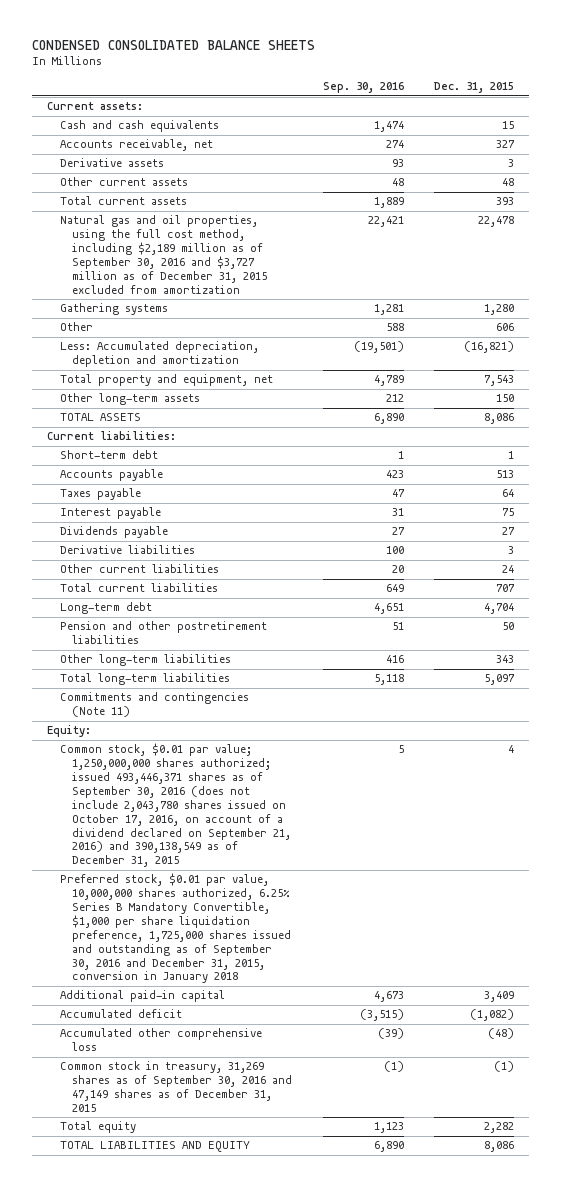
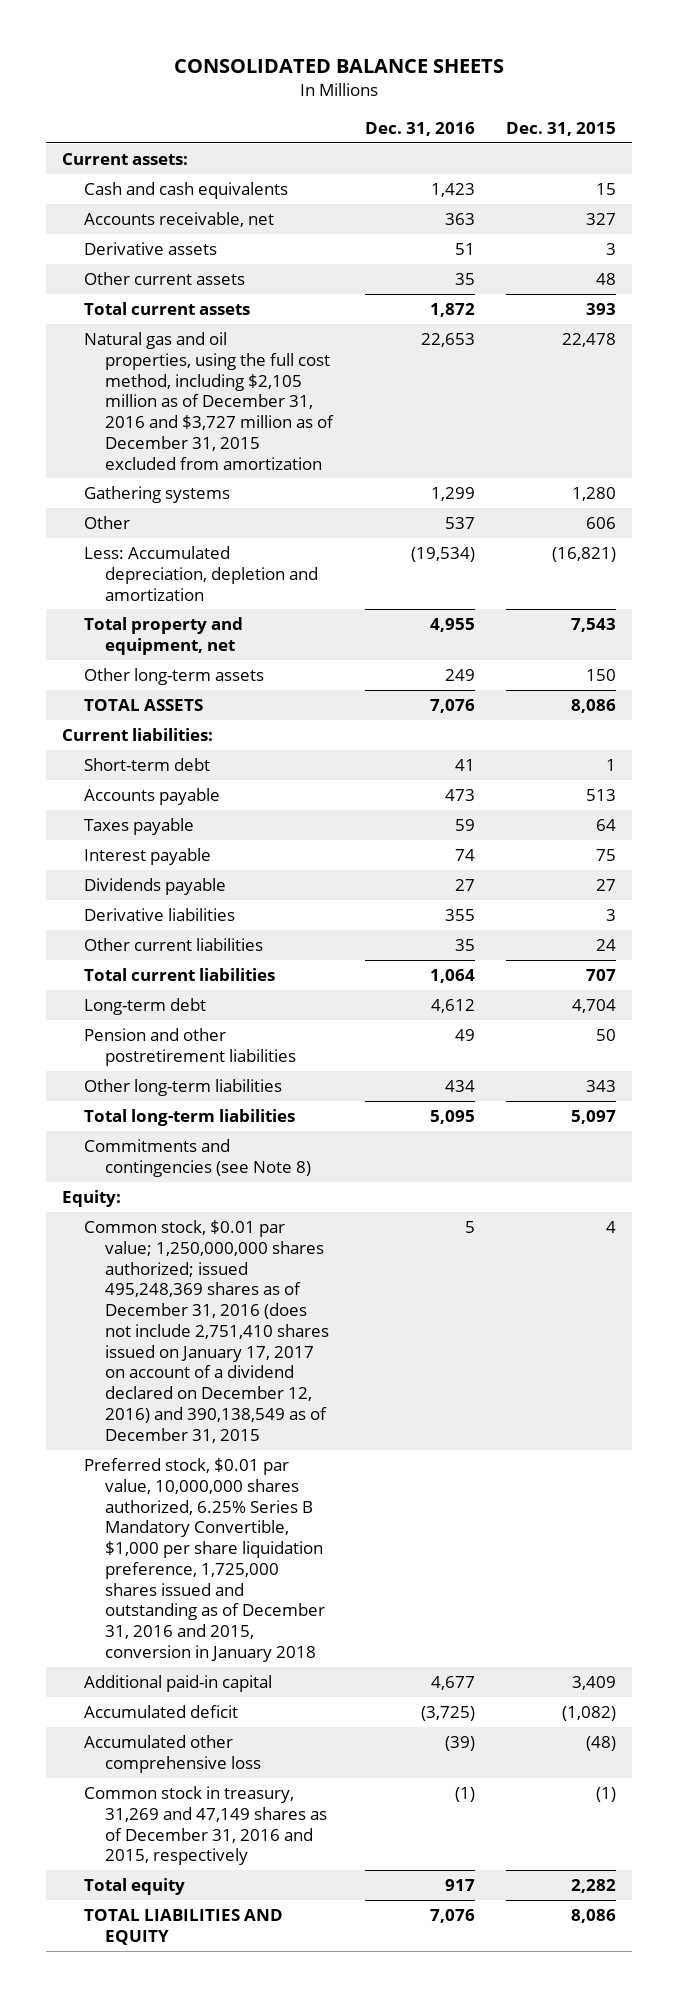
[31,39,315,50] CONDENSED CONSOLIDATED BALANCE SHEETS -> [174,58,505,73] CONSOLIDATED BALANCE SHEETS
[322,82,404,94] Sep. 30, 2016 -> none
none -> [364,122,475,137] Dec. 31, 2016
[59,215,268,294] Natural gas and oil properties, using the full cost method, including $2,189 million as of September 30, 2016 and $3,727 million as of December 31, 2015 excluded from amortization -> [83,331,335,470] Natural gas and oil properties, using the full cost method, including $2,105 million as of December 31, 2016 and $3,727 million as of December 31, 2015 excluded from amortization
[59,692,249,718] Commitments and contingencies (Note 11) -> [83,1138,312,1177] Commitments and contingencies (see Note 8)
[59,743,292,868] Common stock, $0.01 par value; 1,250,000,000 shares authorized; issued 493,446,371 shares as of September 30, 2016 (does not include 2,043,780 shares issued on October 17, 2016, on account of a dividend declared on September 21, 2016) and 390,138,549 as of December 31, 2015 -> [83,1219,330,1443] Common stock, $0.01 par value; 1,250,000,000 shares authorized; issued 495,248,369 shares as of December 31, 2016 (does not include 2,751,410 shares issued on January 17, 2017 on account of a dividend declared on December 12, 2016) and 390,138,549 as of December 31, 2015
[59,873,292,984] Preferred stock, $0.01 par value, 10,000,000 shares authorized, 6.25% Series B Mandatory Convertible, $1,000 per share liquidation preference, 1,725,000 shares issued and outstanding as of September 30, 2016 and December 31, 2015, conversion in January 2018 -> [83,1457,326,1662] Preferred stock, $0.01 par value, 10,000,000 shares authorized, 6.25% Series B Mandatory Convertible, $1,000 per share liquidation preference, 1,725,000 shares issued and outstanding as of December 31, 2016 and 2015, conversion in January 2018
[59,1061,293,1112] Common stock in treasury, 31,269 shares as of September 30, 2016 and 47,149 shares as of December 31, 2015 -> [83,1785,328,1866] Common stock in treasury, 31,269 and 47,149 shares as of December 31, 2016 and 2015, respectively

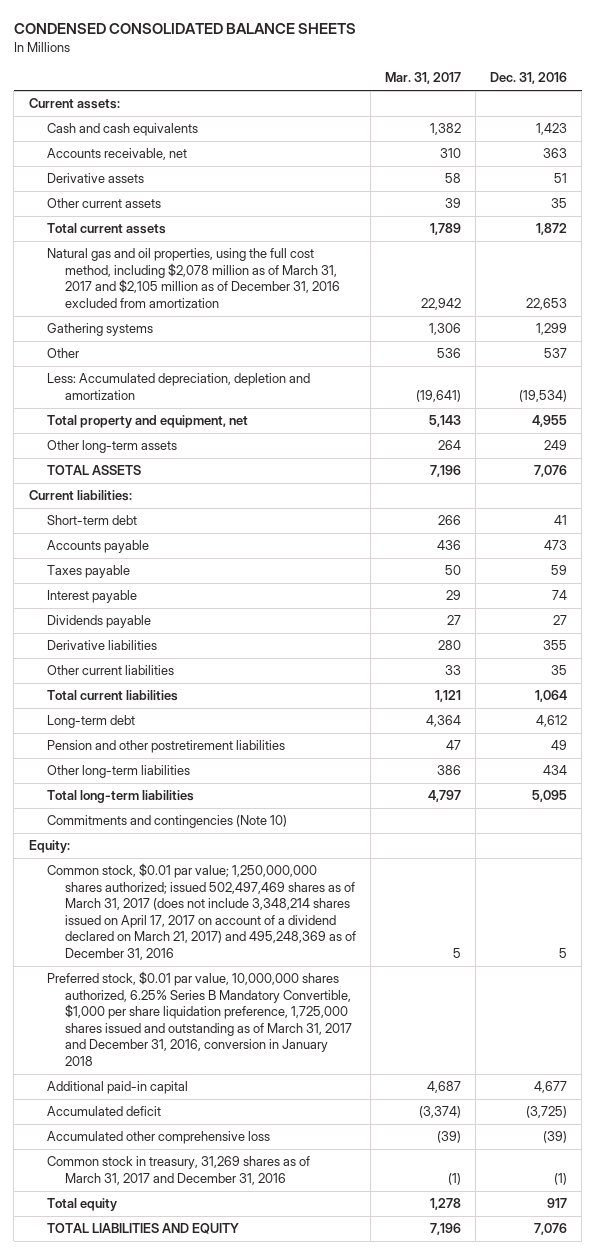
[174,58,505,73] CONSOLIDATED BALANCE SHEETS -> [13,23,356,35] CONDENSED CONSOLIDATED BALANCE SHEETS
[506,122,617,137] Dec. 31, 2015 -> none
none -> [385,72,462,85] Mar. 31, 2017
[83,331,335,470] Natural gas and oil properties, using the full cost method, including $2,105 million as of December 31, 2016 and $3,727 million as of December 31, 2015 excluded from amortization -> [46,248,340,308] Natural gas and oil properties, using the full cost method, including $2,078 million as of March 31, 2017 and $2,105 million as of December 31, 2016 excluded from amortization
[83,1138,312,1177] Commitments and contingencies (see Note 8) -> [46,815,287,829] Commitments and contingencies (Note 10)
[83,1219,330,1443] Common stock, $0.01 par value; 1,250,000,000 shares authorized; issued 495,248,369 shares as of December 31, 2016 (does not include 2,751,410 shares issued on January 17, 2017 on account of a dividend declared on December 12, 2016) and 390,138,549 as of December 31, 2015 -> [46,863,356,960] Common stock, $0.01 par value; 1,250,000,000 shares authorized; issued 502,497,469 shares as of March 31, 2017 (does not include 3,348,214 shares issued on April 17, 2017 on account of a dividend declared on March 21, 2017) and 495,248,369 as of December 31, 2016
[83,1457,326,1662] Preferred stock, $0.01 par value, 10,000,000 shares authorized, 6.25% Series B Mandatory Convertible, $1,000 per share liquidation preference, 1,725,000 shares issued and outstanding as of December 31, 2016 and 2015, conversion in January 2018 -> [46,971,352,1066] Preferred stock, $0.01 par value, 10,000,000 shares authorized, 6.25% Series B Mandatory Convertible, $1,000 per share liquidation preference, 1,725,000 shares issued and outstanding as of March 31, 2017 and December 31, 2016, conversion in January 2018
[83,1785,328,1866] Common stock in treasury, 31,269 and 47,149 shares as of December 31, 2016 and 2015, respectively -> [46,1156,310,1185] Common stock in treasury, 31,269 shares as of March 31, 2017 and December 31, 2016

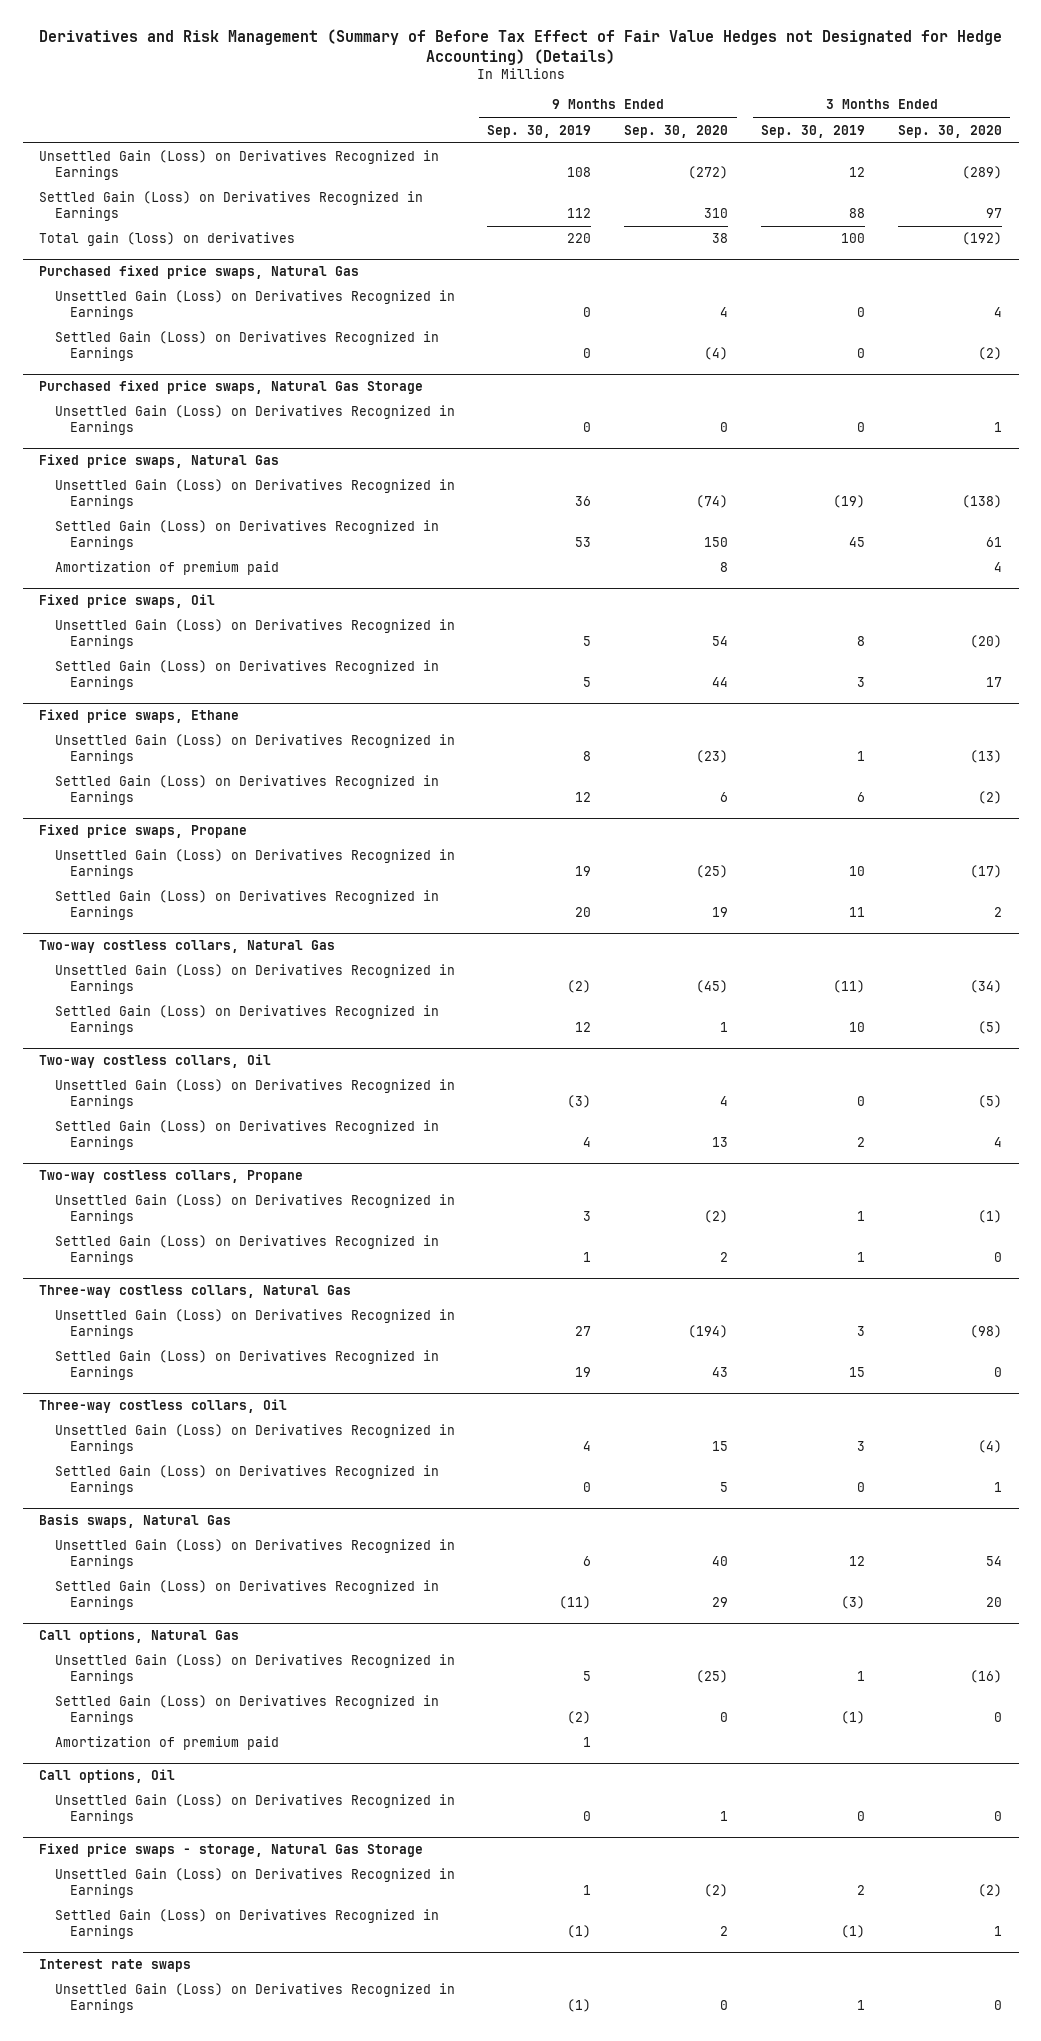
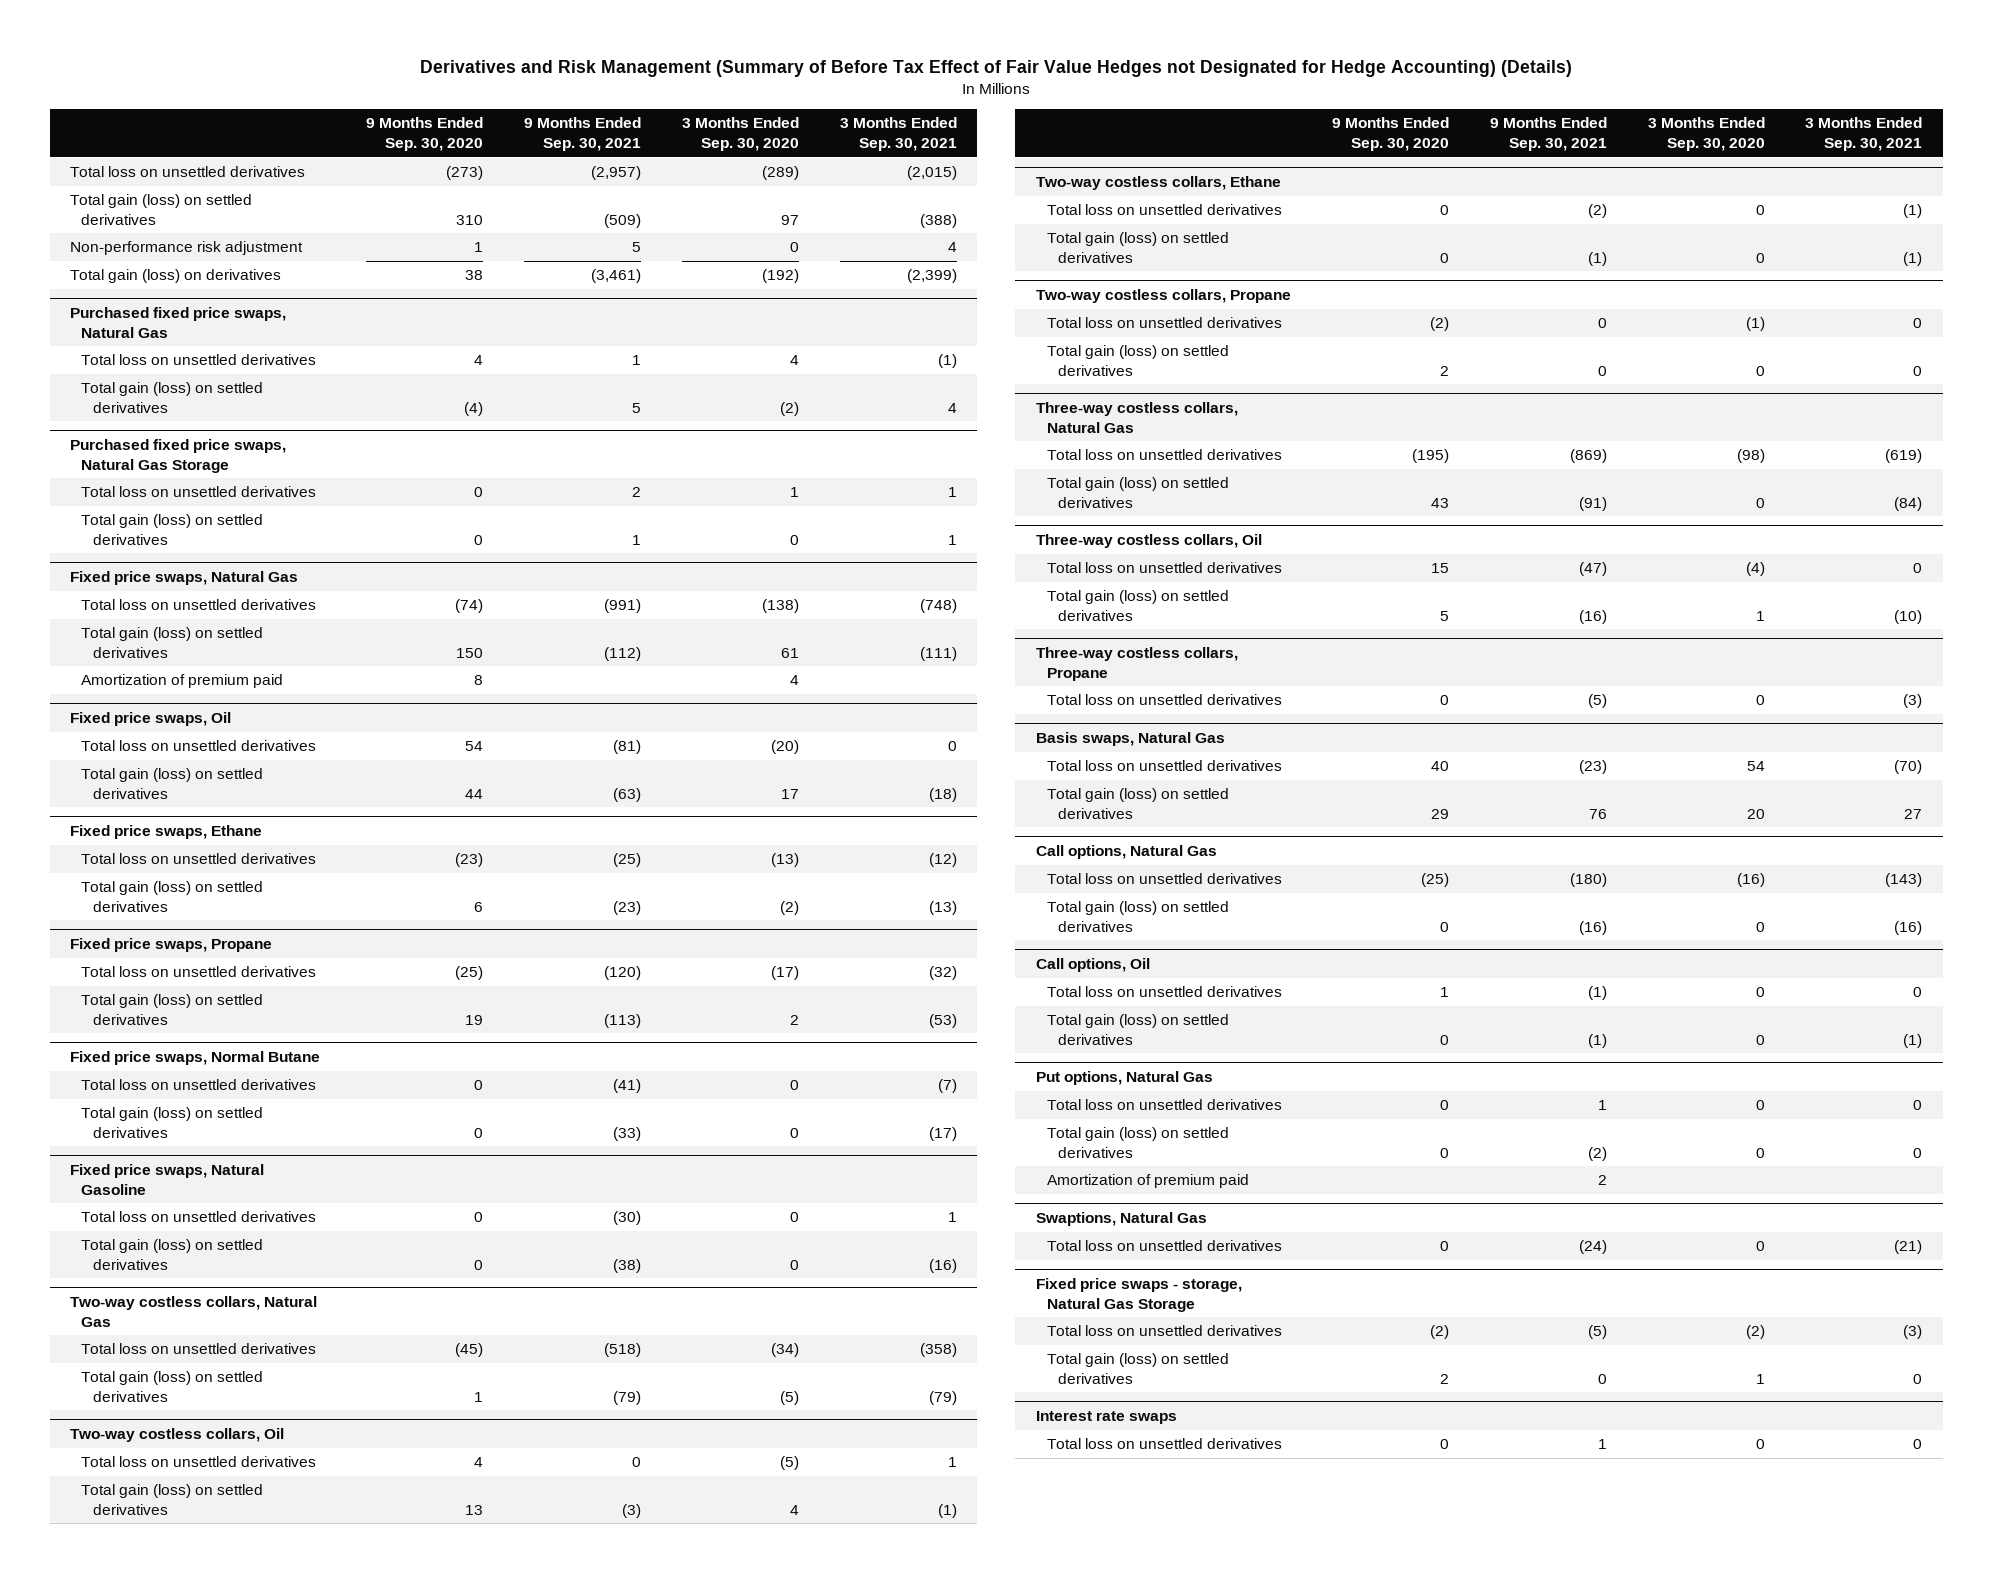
[487,124,592,138] Sep. 30, 2019 -> none
[761,124,866,138] Sep. 30, 2019 -> none
none -> [523,117,641,151] 9 Months Ended Sep. 30, 2021
none -> [839,117,957,151] 3 Months Ended Sep. 30, 2021
[39,150,440,181] Unsettled Gain (Loss) on Derivatives Recognized in Earnings -> [70,166,306,178] Total loss on unsettled derivatives
[688,166,729,180] (272) -> [445,166,483,181] (273)
[39,191,424,222] Settled Gain (Loss) on Derivatives Recognized in Earnings -> [70,194,253,225] Total gain (loss) on settled derivatives
none -> [70,241,304,256] Non-performance risk adjustment
[54,290,455,321] Unsettled Gain (Loss) on Derivatives Recognized in Earnings -> [81,354,317,366] Total loss on unsettled derivatives
[54,331,439,362] Settled Gain (Loss) on Derivatives Recognized in Earnings -> [81,382,264,413] Total gain (loss) on settled derivatives
[54,405,455,436] Unsettled Gain (Loss) on Derivatives Recognized in Earnings -> [81,486,317,498] Total loss on unsettled derivatives
none -> [81,514,264,545] Total gain (loss) on settled derivatives
[54,479,455,510] Unsettled Gain (Loss) on Derivatives Recognized in Earnings -> [81,599,317,611] Total loss on unsettled derivatives
[54,520,439,551] Settled Gain (Loss) on Derivatives Recognized in Earnings -> [81,627,264,658] Total gain (loss) on settled derivatives
[54,619,455,650] Unsettled Gain (Loss) on Derivatives Recognized in Earnings -> [81,740,317,752] Total loss on unsettled derivatives
[54,660,439,691] Settled Gain (Loss) on Derivatives Recognized in Earnings -> [81,768,264,799] Total gain (loss) on settled derivatives
[54,734,455,765] Unsettled Gain (Loss) on Derivatives Recognized in Earnings -> [81,853,317,865] Total loss on unsettled derivatives
[54,775,439,806] Settled Gain (Loss) on Derivatives Recognized in Earnings -> [81,881,264,912] Total gain (loss) on settled derivatives
[54,849,455,880] Unsettled Gain (Loss) on Derivatives Recognized in Earnings -> [81,966,317,978] Total loss on unsettled derivatives
[54,890,439,921] Settled Gain (Loss) on Derivatives Recognized in Earnings -> [81,994,264,1025] Total gain (loss) on settled derivatives
none -> [70,1051,321,1066] Fixed price swaps, Normal Butane
none -> [81,1079,317,1091] Total loss on unsettled derivatives
none -> [81,1107,264,1138] Total gain (loss) on settled derivatives
none -> [70,1164,265,1195] Fixed price swaps, Natural Gasoline
none -> [81,1211,317,1223] Total loss on unsettled derivatives
none -> [81,1239,264,1270] Total gain (loss) on settled derivatives
[54,964,455,995] Unsettled Gain (Loss) on Derivatives Recognized in Earnings -> [81,1343,317,1355] Total loss on unsettled derivatives
[54,1005,439,1036] Settled Gain (Loss) on Derivatives Recognized in Earnings -> [81,1371,264,1402] Total gain (loss) on settled derivatives
[54,1079,455,1110] Unsettled Gain (Loss) on Derivatives Recognized in Earnings -> [81,1456,317,1468] Total loss on unsettled derivatives
[54,1120,439,1151] Settled Gain (Loss) on Derivatives Recognized in Earnings -> [81,1484,264,1515] Total gain (loss) on settled derivatives
none -> [1035,176,1281,191] Two-way costless collars, Ethane
none -> [1047,204,1283,216] Total loss on unsettled derivatives
none -> [1047,232,1230,263] Total gain (loss) on settled derivatives
[54,1194,455,1225] Unsettled Gain (Loss) on Derivatives Recognized in Earnings -> [1047,317,1283,329] Total loss on unsettled derivatives
[54,1235,439,1266] Settled Gain (Loss) on Derivatives Recognized in Earnings -> [1047,345,1230,376] Total gain (loss) on settled derivatives
[54,1309,455,1340] Unsettled Gain (Loss) on Derivatives Recognized in Earnings -> [1047,449,1283,461] Total loss on unsettled derivatives
[688,1325,729,1339] (194) -> [1411,449,1449,464] (195)
[54,1350,439,1381] Settled Gain (Loss) on Derivatives Recognized in Earnings -> [1047,477,1230,508] Total gain (loss) on settled derivatives
[54,1424,455,1455] Unsettled Gain (Loss) on Derivatives Recognized in Earnings -> [1047,562,1283,574] Total loss on unsettled derivatives
[54,1465,439,1496] Settled Gain (Loss) on Derivatives Recognized in Earnings -> [1047,590,1230,621] Total gain (loss) on settled derivatives
none -> [1035,647,1238,681] Three-way costless collars, Propane
none -> [1047,694,1283,706] Total loss on unsettled derivatives
[54,1539,455,1570] Unsettled Gain (Loss) on Derivatives Recognized in Earnings -> [1047,760,1283,772] Total loss on unsettled derivatives
[54,1580,439,1611] Settled Gain (Loss) on Derivatives Recognized in Earnings -> [1047,788,1230,819] Total gain (loss) on settled derivatives
[54,1736,279,1751] Amortization of premium paid -> none
[54,1654,455,1685] Unsettled Gain (Loss) on Derivatives Recognized in Earnings -> [1047,873,1283,885] Total loss on unsettled derivatives
[54,1695,439,1726] Settled Gain (Loss) on Derivatives Recognized in Earnings -> [1047,901,1230,932] Total gain (loss) on settled derivatives
[54,1794,455,1825] Unsettled Gain (Loss) on Derivatives Recognized in Earnings -> [1047,986,1283,998] Total loss on unsettled derivatives
none -> [1047,1014,1230,1045] Total gain (loss) on settled derivatives
none -> [1035,1071,1213,1086] Put options, Natural Gas
none -> [1047,1099,1283,1111] Total loss on unsettled derivatives
none -> [1047,1127,1230,1158] Total gain (loss) on settled derivatives
none -> [1047,1174,1250,1189] Amortization of premium paid
none -> [1035,1212,1207,1227] Swaptions, Natural Gas
none -> [1047,1240,1283,1252] Total loss on unsettled derivatives
[54,1868,455,1899] Unsettled Gain (Loss) on Derivatives Recognized in Earnings -> [1047,1325,1283,1337] Total loss on unsettled derivatives
[54,1909,439,1940] Settled Gain (Loss) on Derivatives Recognized in Earnings -> [1047,1353,1230,1384] Total gain (loss) on settled derivatives
[54,1983,455,2014] Unsettled Gain (Loss) on Derivatives Recognized in Earnings -> [1047,1438,1283,1450] Total loss on unsettled derivatives

